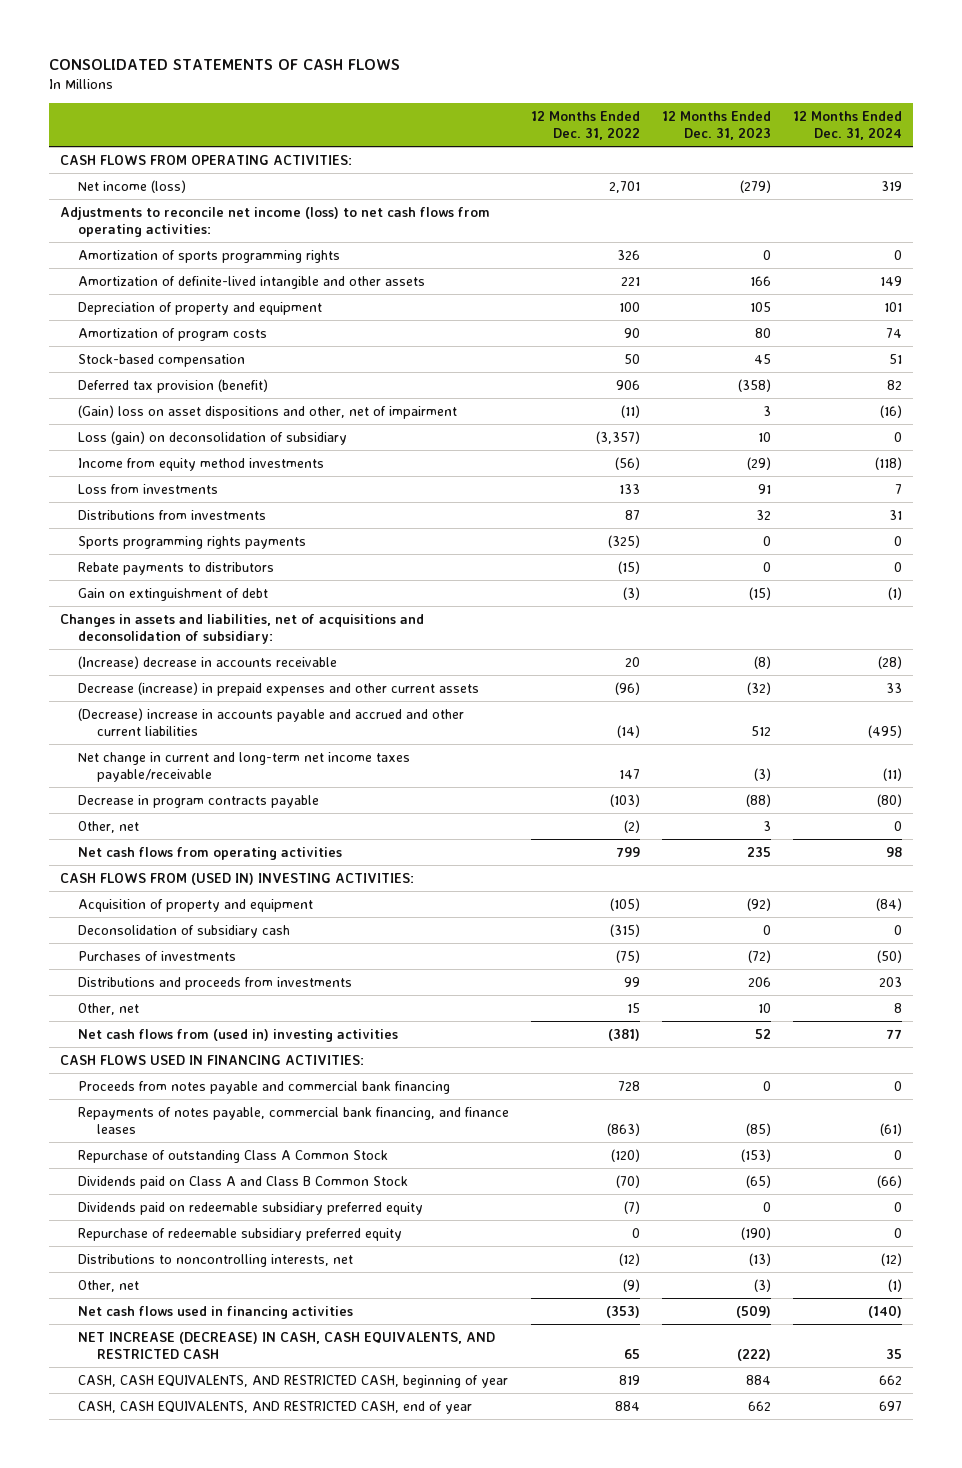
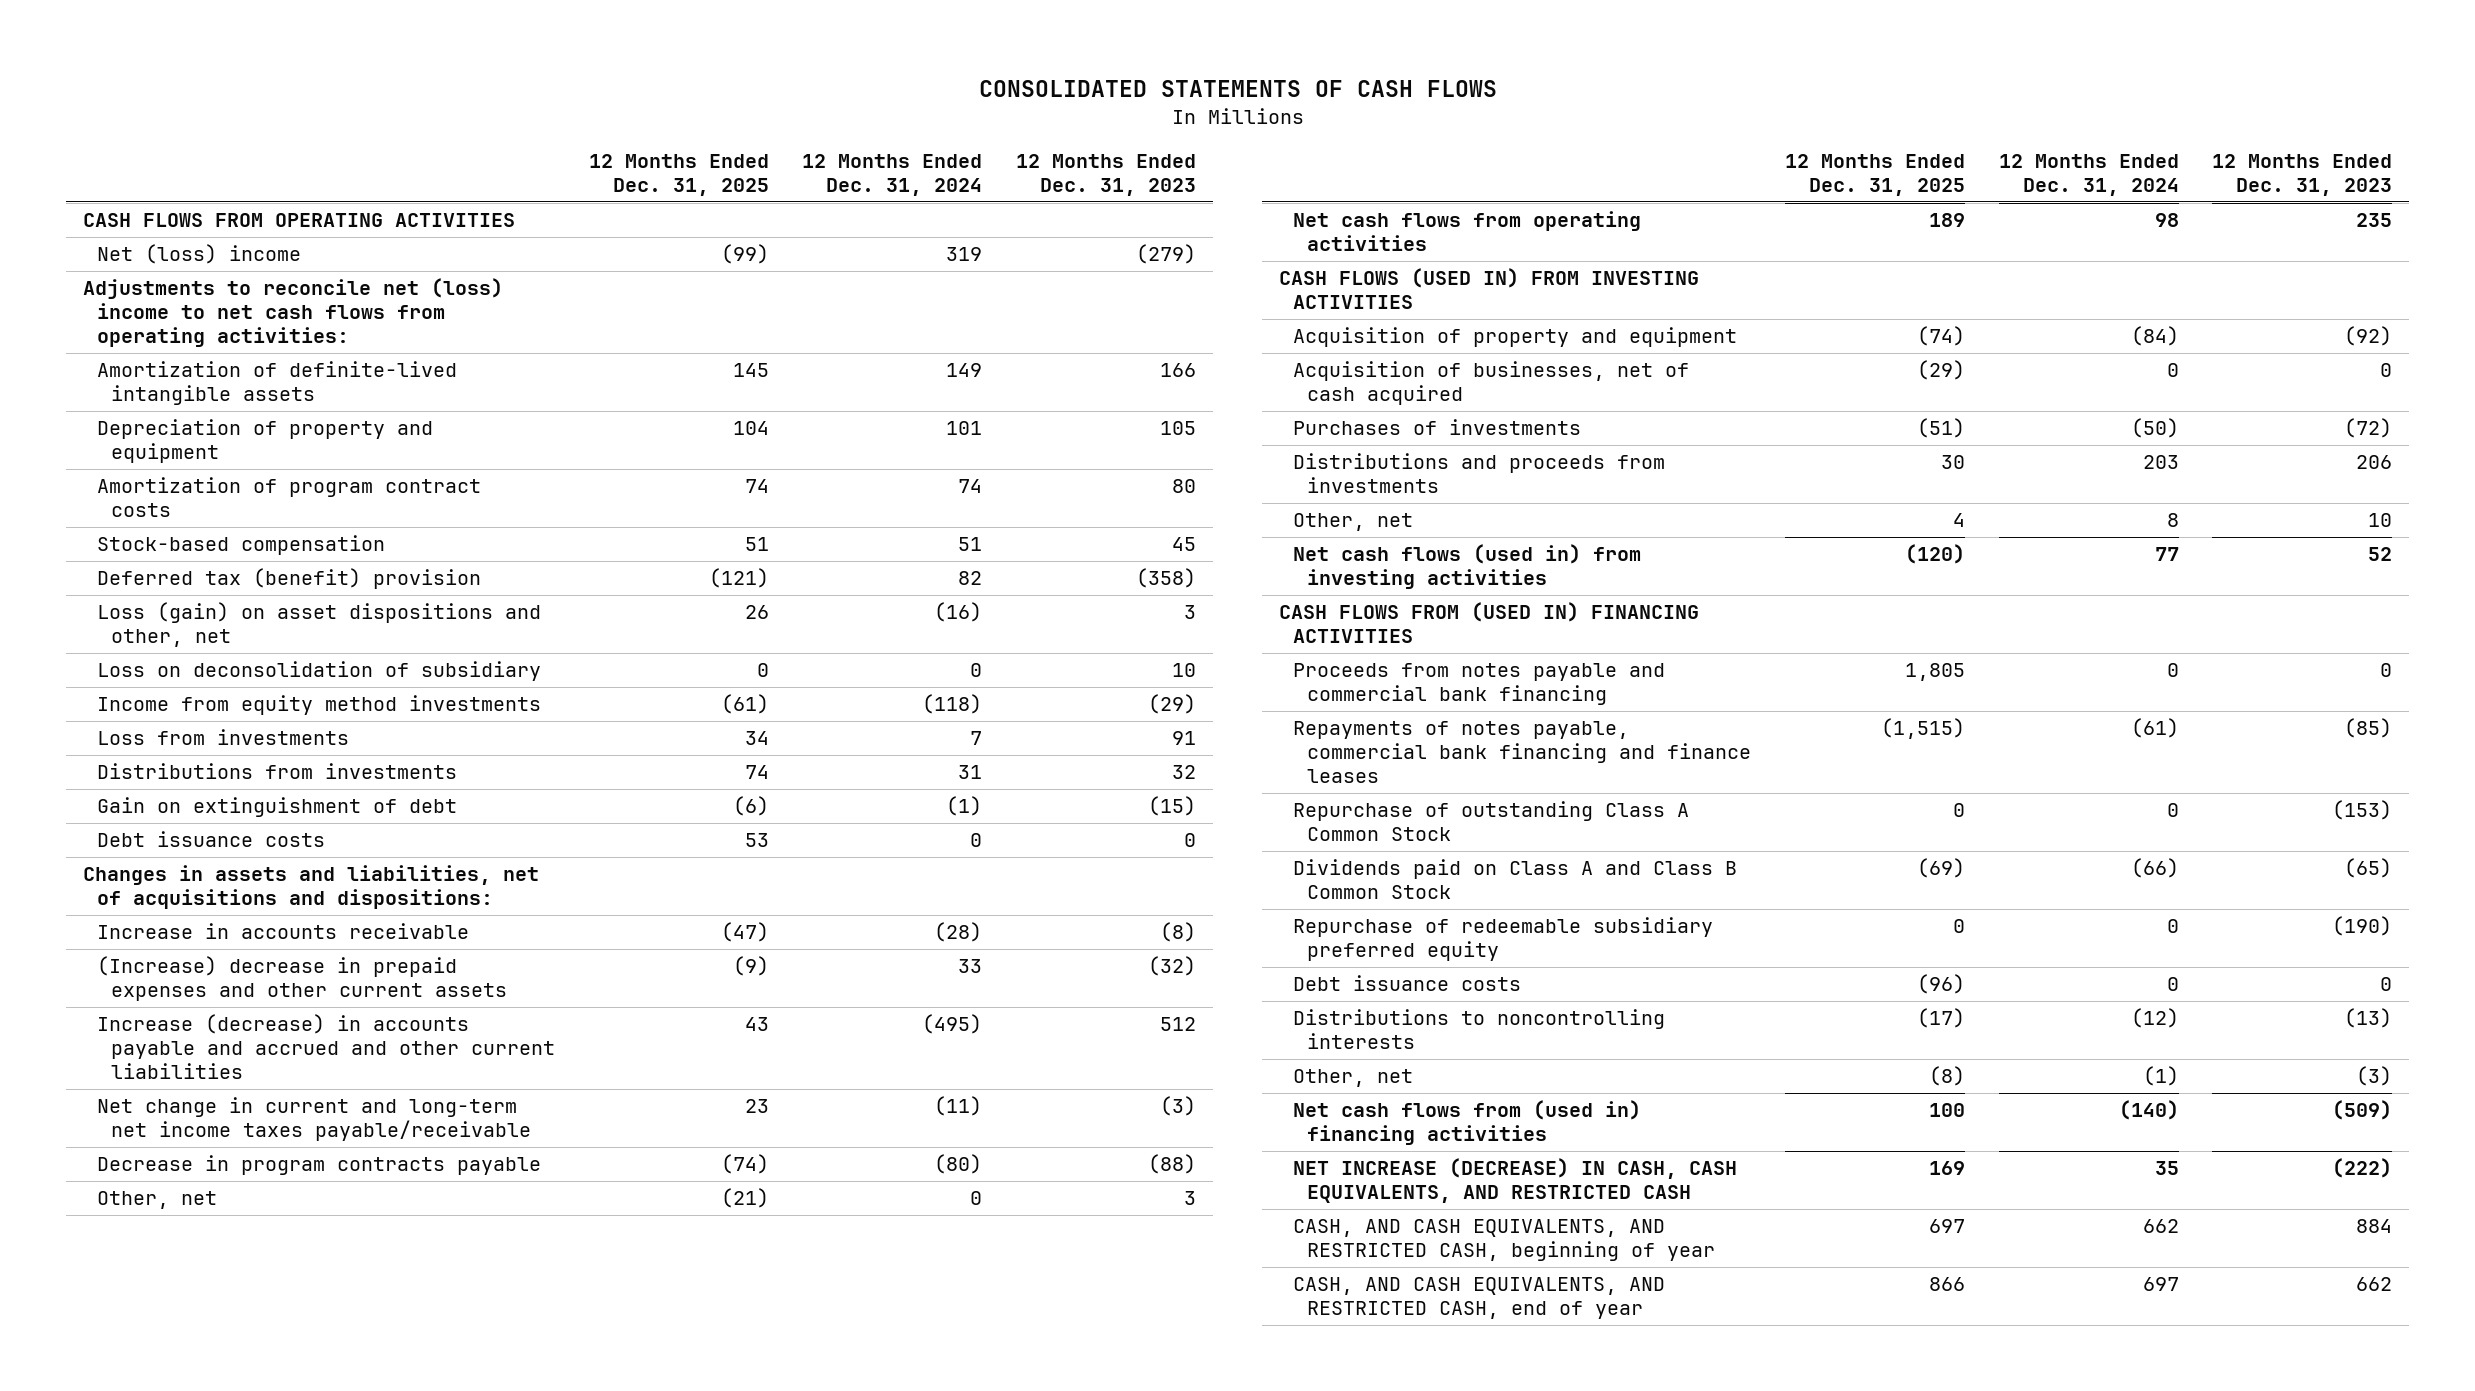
[531,110,641,140] 12 Months Ended Dec. 31, 2022 -> none
none -> [588,154,769,196] 12 Months Ended Dec. 31, 2025
[78,249,341,263] Amortization of sports programming rights -> none
[59,154,352,165] CASH FLOWS FROM OPERATING ACTIVITIES: -> [82,213,515,228] CASH FLOWS FROM OPERATING ACTIVITIES
[78,179,187,193] Net income (loss) -> [97,244,302,265] Net (loss) income
[59,206,490,237] Adjustments to reconcile net income (loss) to net cash flows from operating activities: -> [82,278,503,347] Adjustments to reconcile net (loss) income to net cash flows from operating activities:
[78,275,426,289] Amortization of definite-lived intangible and other assets -> [97,361,458,406] Amortization of definite-lived intangible assets
[78,327,268,341] Amortization of program costs -> [97,477,482,518] Amortization of program contract costs
[78,378,269,393] Deferred tax provision (benefit) -> [97,568,482,590] Deferred tax (benefit) provision
[78,404,458,419] (Gain) loss on asset dispositions and other, net of impairment -> [97,602,542,648] Loss (gain) on asset dispositions and other, net
[78,430,348,445] Loss (gain) on deconsolidation of subsidiary -> [97,661,542,682] Loss on deconsolidation of subsidiary
[78,535,307,549] Sports programming rights payments -> none
[78,561,275,575] Rebate payments to distributors -> none
none -> [97,831,326,848] Debt issuance costs
[59,613,424,644] Changes in assets and liabilities, net of acquisitions and deconsolidation of subsidiary: -> [82,865,539,910] Changes in assets and liabilities, net of acquisitions and dispositions:
[78,655,338,669] (Increase) decrease in accounts receivable -> [97,923,470,940] Increase in accounts receivable
[78,681,480,696] Decrease (increase) in prepaid expenses and other current assets -> [97,956,508,1002] (Increase) decrease in prepaid expenses and other current assets
[78,707,465,736] (Decrease) increase in accounts payable and accrued and other current liabilities -> [97,1014,556,1079] Increase (decrease) in accounts payable and accrued and other current liabilities
[59,872,414,885] CASH FLOWS FROM (USED IN) INVESTING ACTIVITIES: -> [1279,268,1700,310] CASH FLOWS (USED IN) FROM INVESTING ACTIVITIES
[78,924,291,938] Deconsolidation of subsidiary cash -> none
none -> [1293,361,1690,406] Acquisition of businesses, net of cash acquired
[78,1028,399,1042] Net cash flows from (used in) investing activities -> [1293,544,1642,590] Net cash flows (used in) from investing activities
[59,1054,364,1065] CASH FLOWS USED IN FINANCING ACTIVITIES: -> [1279,602,1700,644] CASH FLOWS FROM (USED IN) FINANCING ACTIVITIES
[78,1106,510,1134] Repayments of notes payable, commercial bank financing, and finance leases -> [1293,721,1752,783] Repayments of notes payable, commercial bank financing and finance leases
[78,1201,424,1215] Dividends paid on redeemable subsidiary preferred equity -> none
none -> [1293,975,1522,992] Debt issuance costs
[78,1253,354,1267] Distributions to noncontrolling interests, net -> [1293,1009,1666,1050] Distributions to noncontrolling interests
[78,1305,354,1319] Net cash flows used in financing activities -> [1293,1100,1642,1146] Net cash flows from (used in) financing activities
[78,1374,509,1388] CASH, CASH EQUIVALENTS, AND RESTRICTED CASH, beginning of year -> [1293,1219,1716,1262] CASH, AND CASH EQUIVALENTS, AND RESTRICTED CASH, beginning of year
[78,1400,473,1414] CASH, CASH EQUIVALENTS, AND RESTRICTED CASH, end of year -> [1293,1277,1666,1320] CASH, AND CASH EQUIVALENTS, AND RESTRICTED CASH, end of year

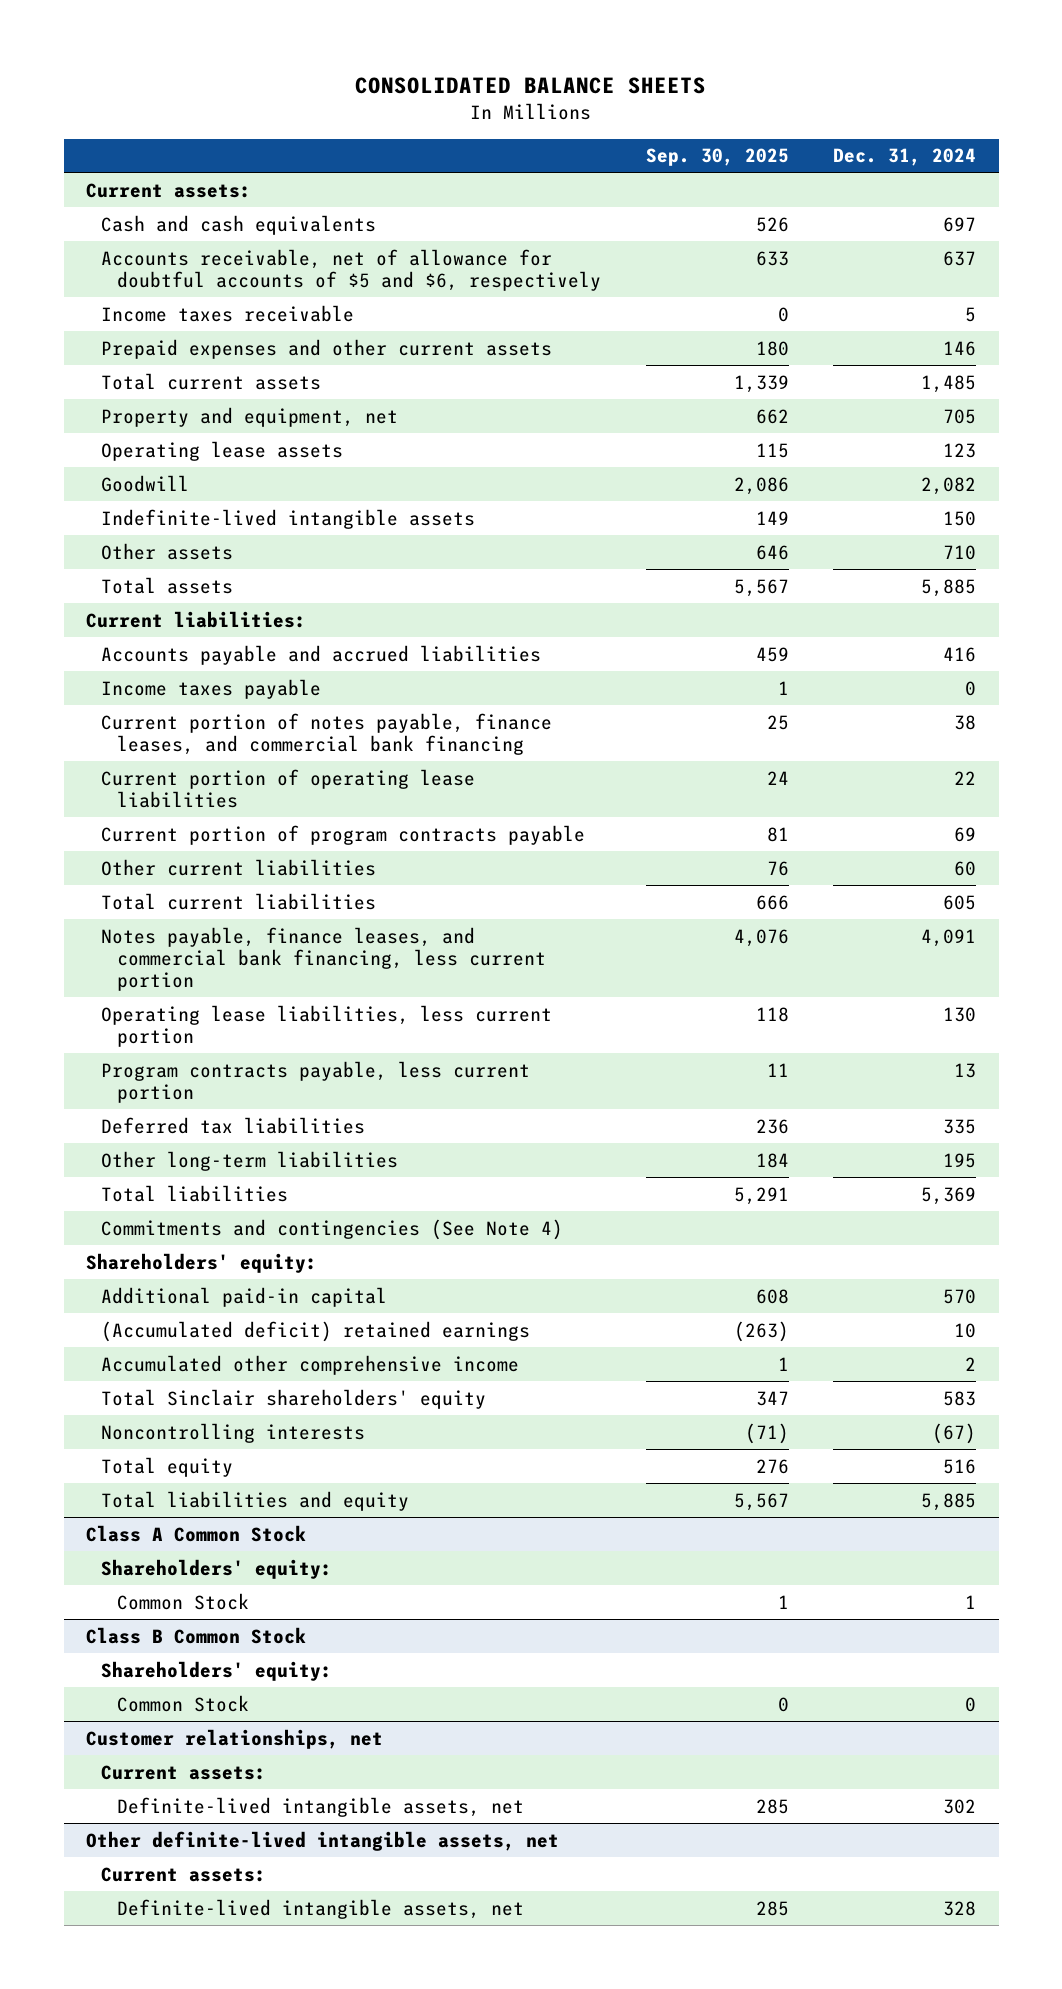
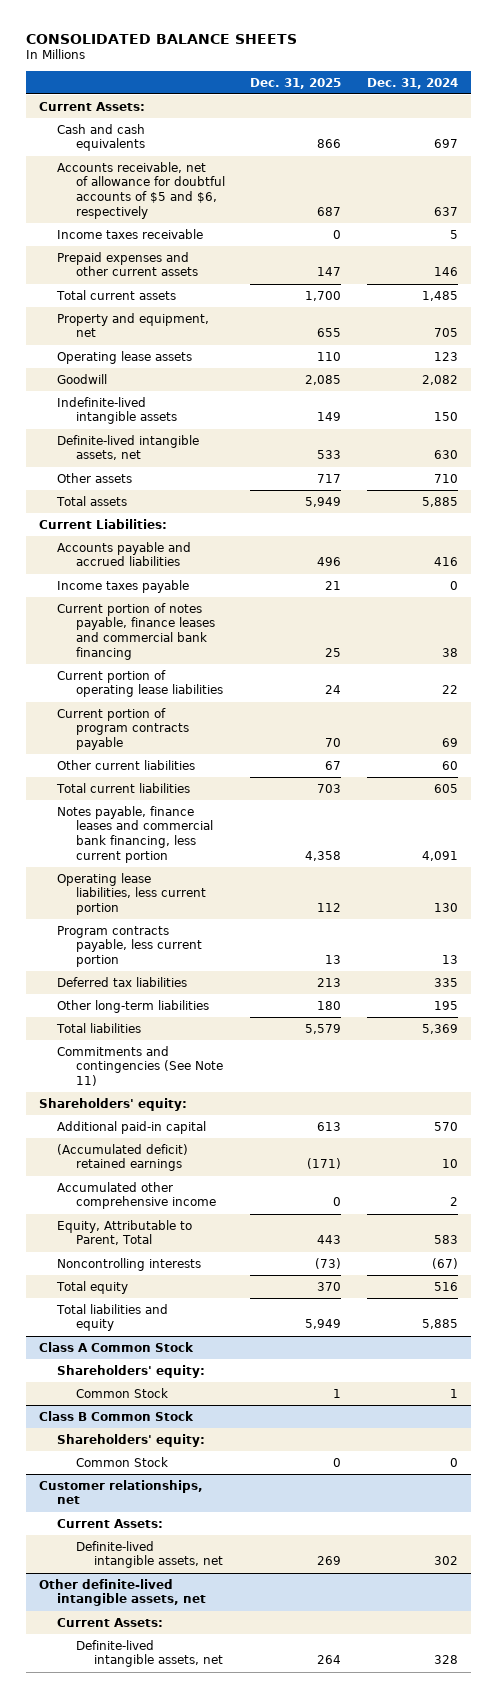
[645,148,789,167] Sep. 30, 2025 -> none
none -> [250,77,342,89] Dec. 31, 2025
[85,182,251,198] Current assets: -> [38,101,145,111] Current Assets:
none -> [57,434,200,461] Definite-lived intangible assets, net
[85,610,306,628] Current liabilities: -> [38,518,167,529] Current Liabilities:
[101,712,553,755] Current portion of notes payable, finance leases, and commercial bank financing -> [57,602,215,660] Current portion of notes payable, finance leases and commercial bank financing
[101,926,546,991] Notes payable, finance leases, and commercial bank financing, less current portion -> [57,805,213,863] Notes payable, finance leases and commercial bank financing, less current portion
[101,1218,564,1240] Commitments and contingencies (See Note 4) -> [57,1045,223,1087] Commitments and contingencies (See Note 11)
[101,1388,487,1409] Total Sinclair shareholders' equity -> [57,1219,193,1246] Equity, Attributable to Parent, Total
[101,1764,267,1780] Current assets: -> [57,1518,164,1528] Current Assets:
[101,1866,267,1882] Current assets: -> [57,1617,164,1627] Current Assets:

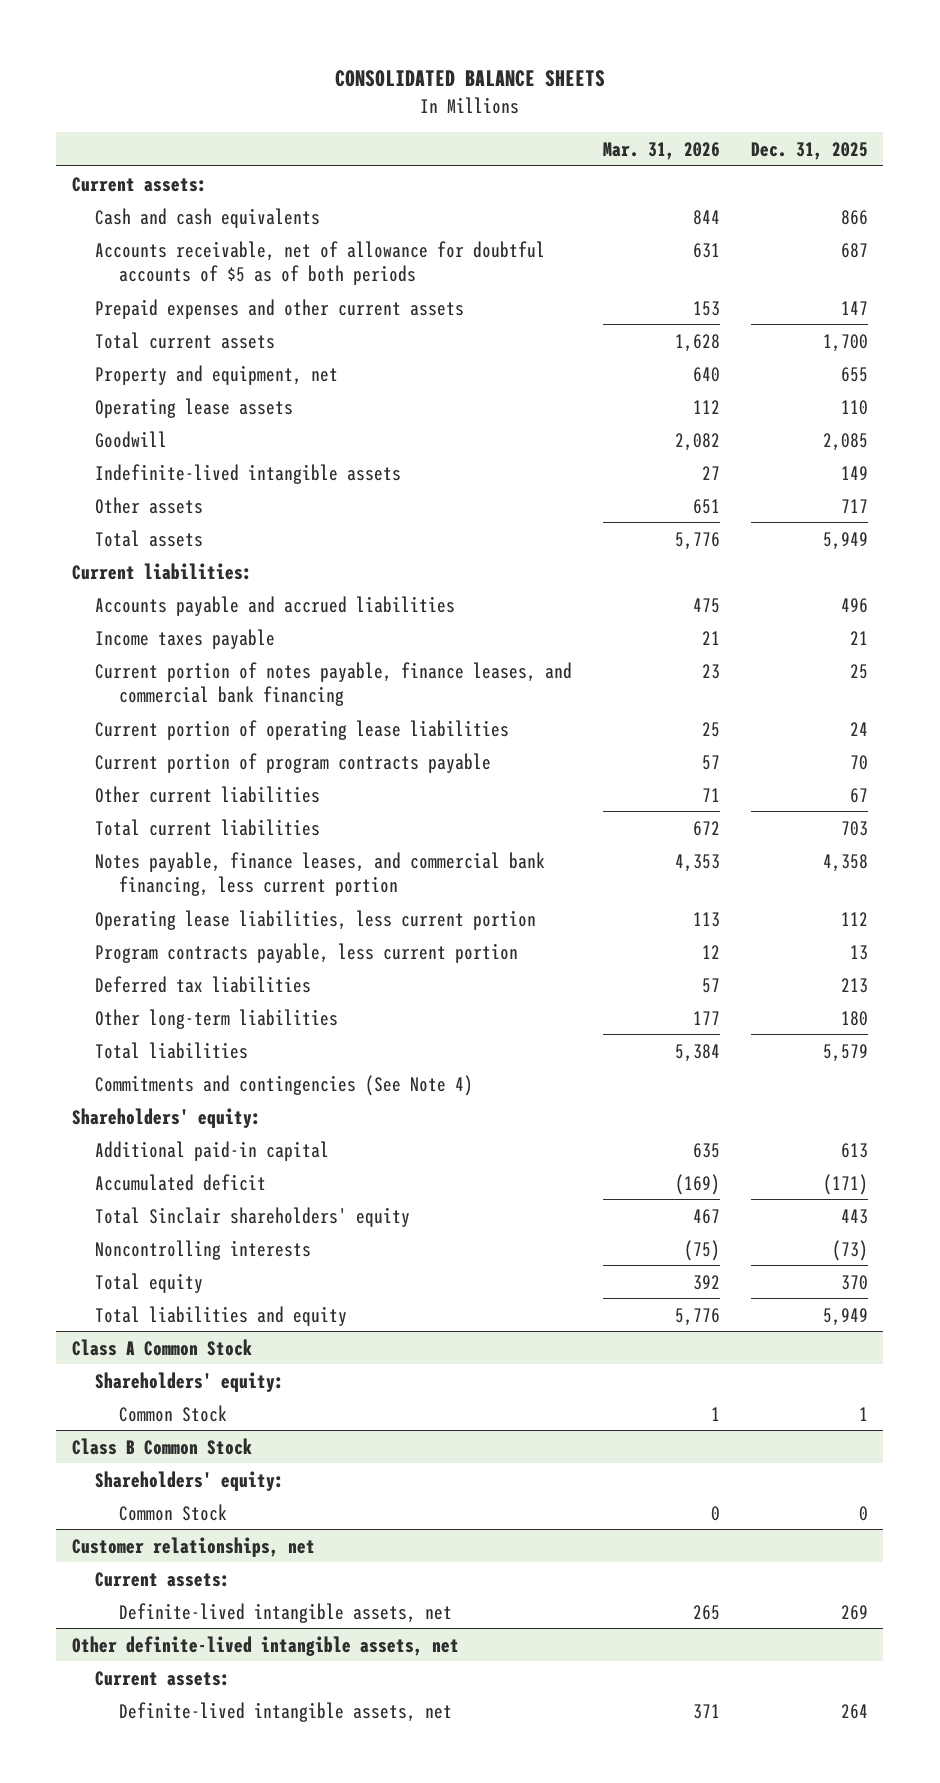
[367,77,459,89] Dec. 31, 2024 -> none
none -> [603,141,721,160] Mar. 31, 2026
[38,101,145,111] Current Assets: -> [71,176,207,192] Current assets:
[57,228,204,239] Income taxes receivable -> none
[57,161,225,219] Accounts receivable, net of allowance for doubtful accounts of $5 and $6, respectively -> [95,240,546,285] Accounts receivable, net of allowance for doubtful accounts of $5 as of both periods
[57,434,200,461] Definite-lived intangible assets, net -> none
[38,518,167,529] Current Liabilities: -> [71,562,252,580] Current liabilities:
[57,602,215,660] Current portion of notes payable, finance leases and commercial bank financing -> [95,661,573,706] Current portion of notes payable, finance leases, and commercial bank financing
[57,805,213,863] Notes payable, finance leases and commercial bank financing, less current portion -> [95,851,546,896] Notes payable, finance leases, and commercial bank financing, less current portion
[57,1045,223,1087] Commitments and contingencies (See Note 11) -> [95,1074,474,1096] Commitments and contingencies (See Note 4)
[57,1181,216,1210] Accumulated other comprehensive income -> none
[57,1143,189,1172] (Accumulated deficit) retained earnings -> [95,1173,267,1191] Accumulated deficit
[57,1219,193,1246] Equity, Attributable to Parent, Total -> [95,1206,411,1227] Total Sinclair shareholders' equity
[57,1518,164,1528] Current Assets: -> [95,1571,231,1587] Current assets:
[57,1617,164,1627] Current Assets: -> [95,1670,231,1686] Current assets:

